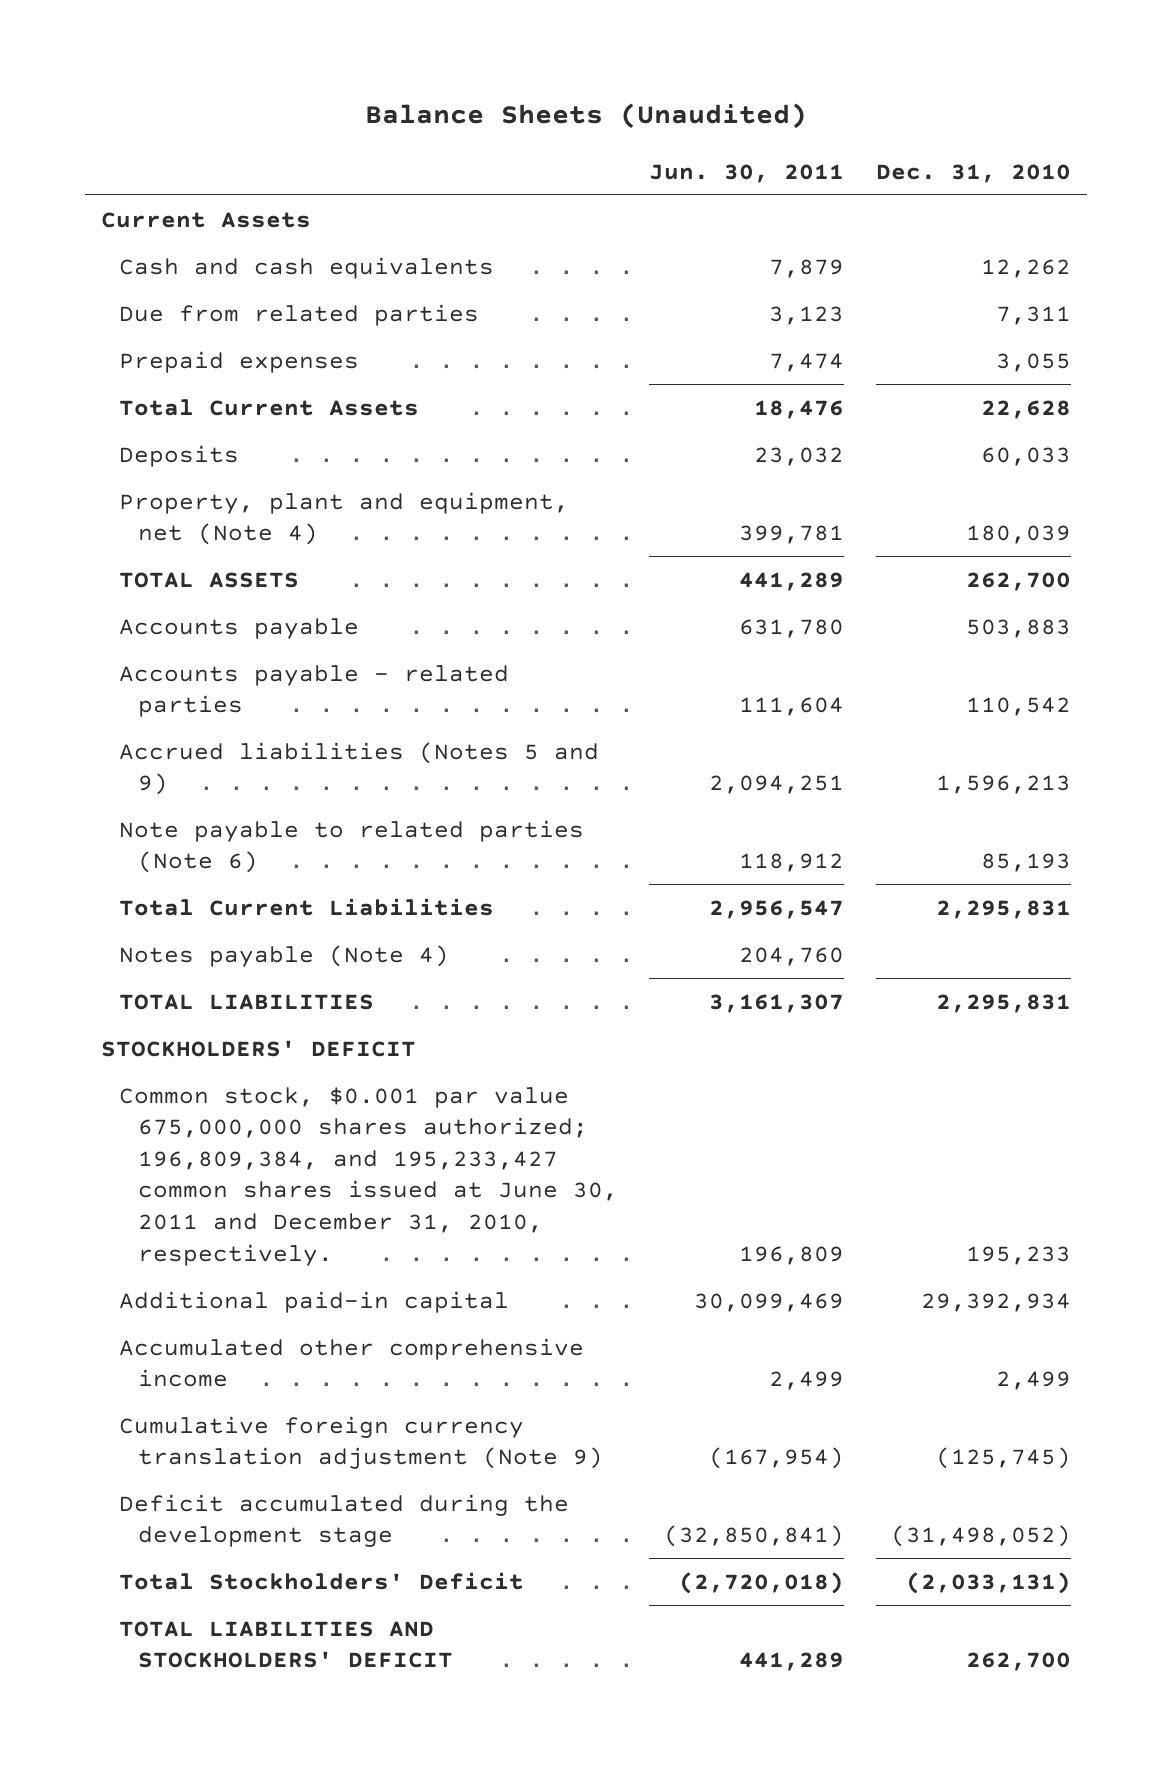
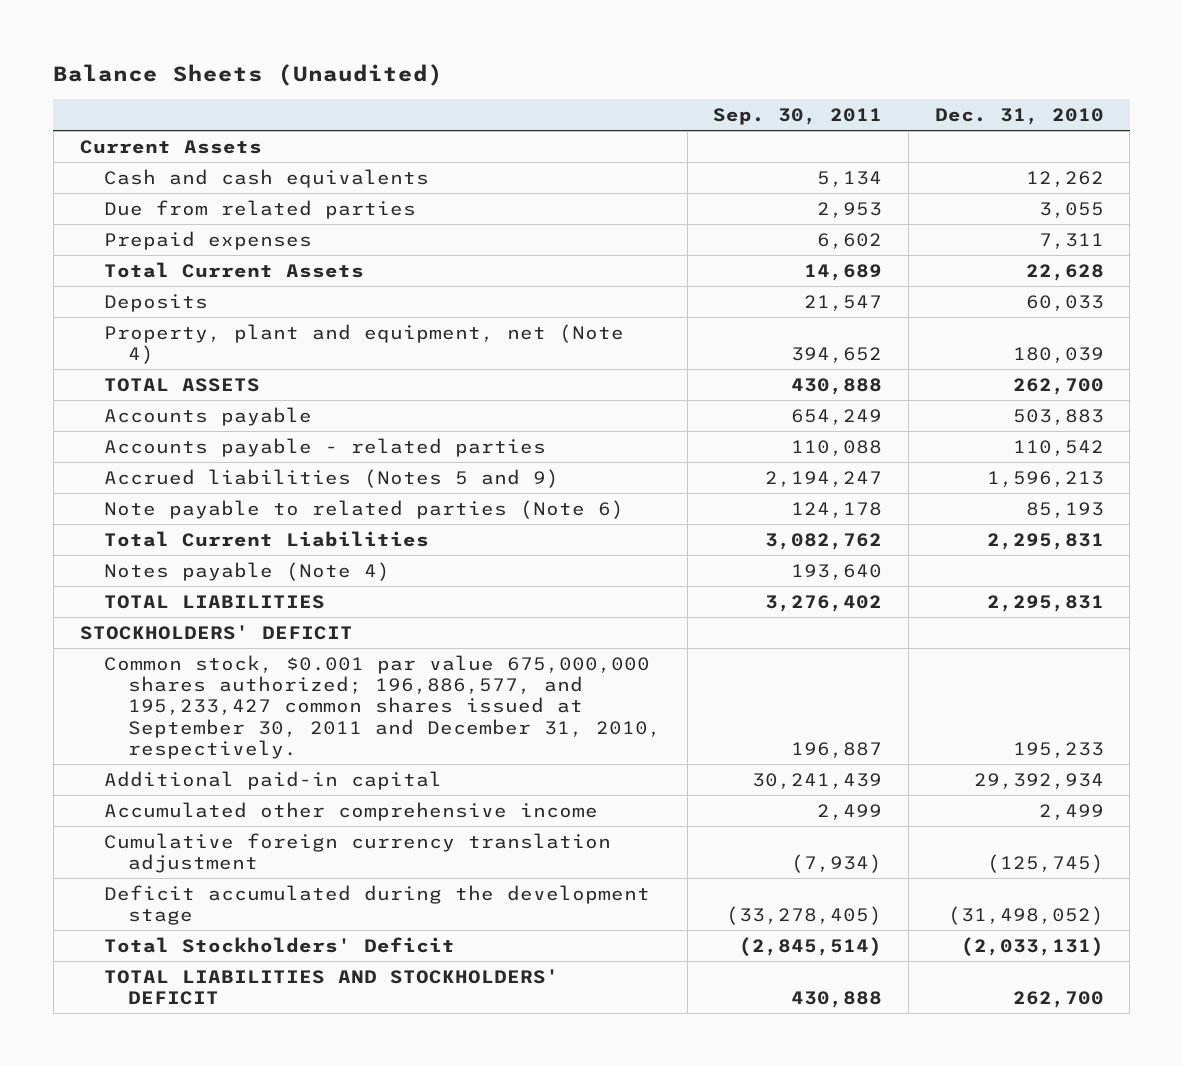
[649,163,845,183] Jun. 30, 2011 -> none
none -> [713,108,883,126] Sep. 30, 2011
[995,305,1071,325] 7,311 -> [1038,201,1104,218] 3,055
[995,352,1071,372] 3,055 -> [1038,232,1104,249] 7,311
[119,1086,618,1266] Common stock, $0.001 par value 675,000,000 shares authorized; 196,809,384, and 195,233,427 common shares issued at June 30, 2011 and December 31, 2010, respectively. -> [103,654,661,759] Common stock, $0.001 par value 675,000,000 shares authorized; 196,886,577, and 195,233,427 common shares issued at September 30, 2011 and December 31, 2010, respectively.
[119,1415,603,1470] Cumulative foreign currency translation adjustment (Note 9) -> [103,832,611,874] Cumulative foreign currency translation adjustment

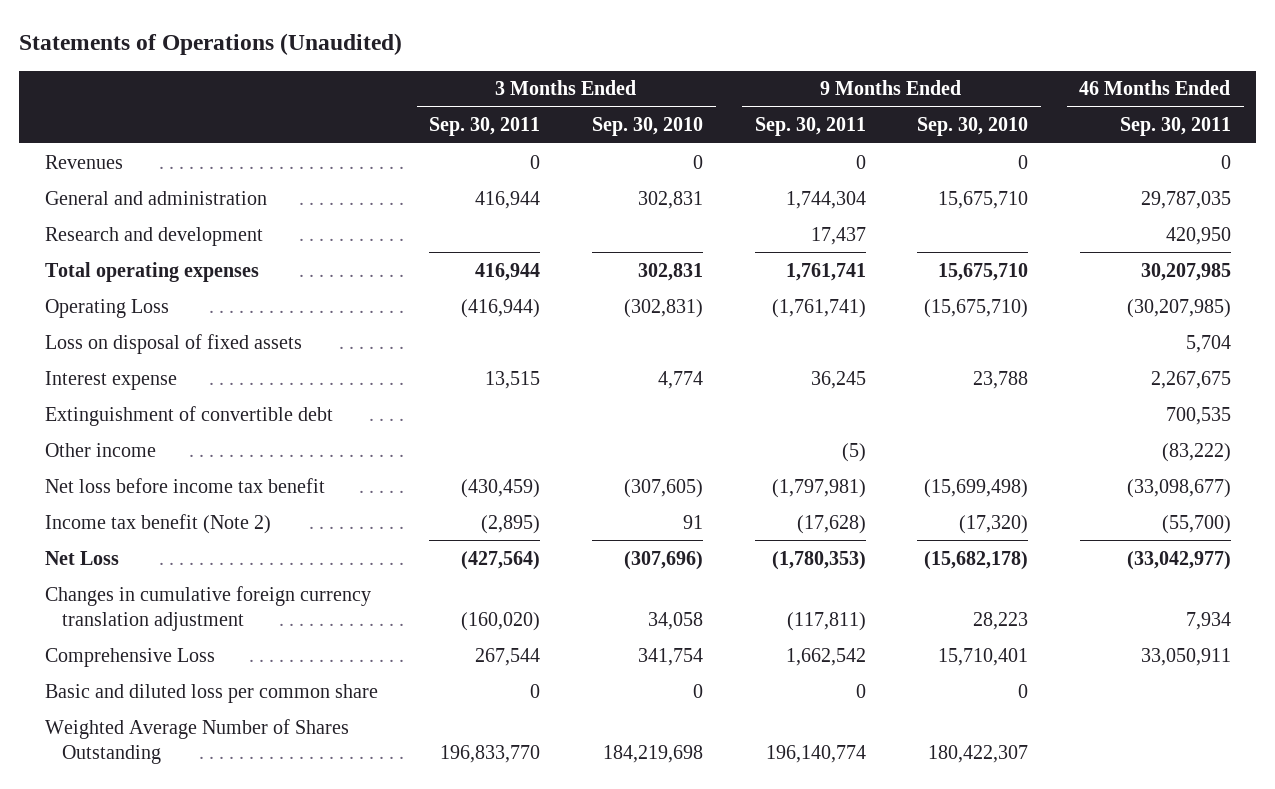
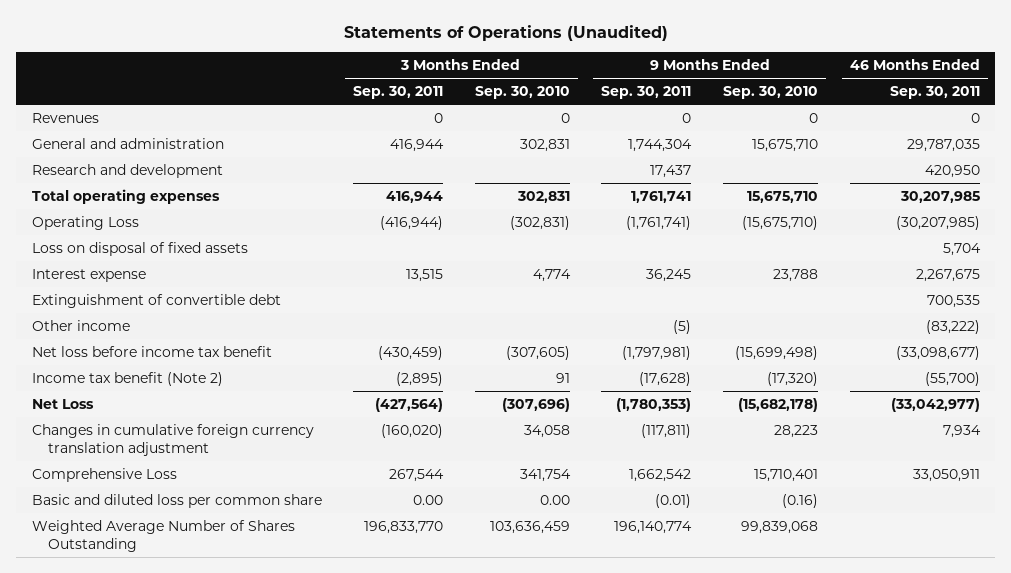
[530,683,541,698] 0 -> [413,495,444,506] 0.00
[692,683,703,698] 0 -> [539,495,570,506] 0.00
[855,683,866,698] 0 -> [655,494,692,509] (0.01)
[1018,683,1029,698] 0 -> [782,494,819,509] (0.16)
[602,744,703,763] 184,219,698 -> [489,521,570,535] 103,636,459
[928,744,1029,763] 180,422,307 -> [741,521,819,535] 99,839,068

